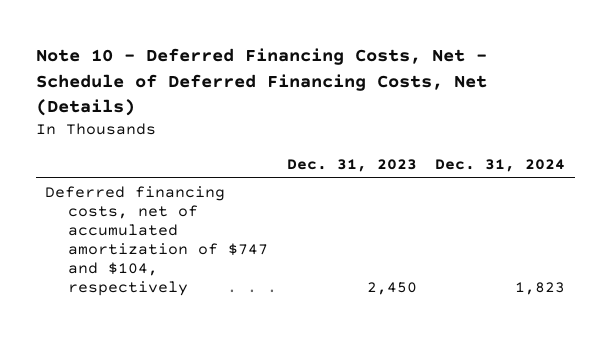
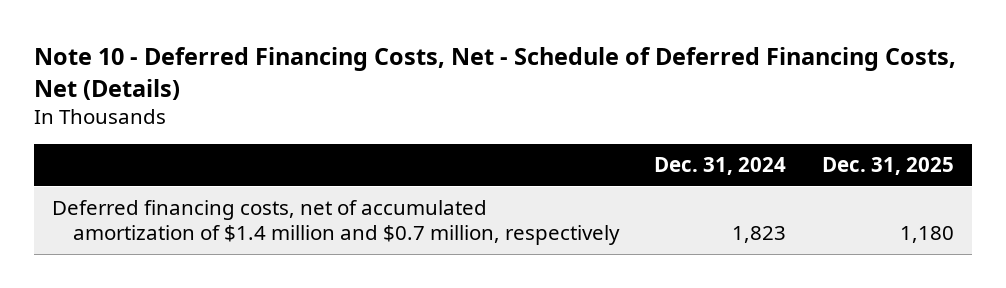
[286,158,417,172] Dec. 31, 2023 -> none
none -> [822,157,955,176] Dec. 31, 2025
[45,186,268,297] Deferred financing costs, net of accumulated amortization of $747 and $104, respectively -> [51,200,620,246] Deferred financing costs, net of accumulated amortization of $1.4 million and $0.7 million, respectively

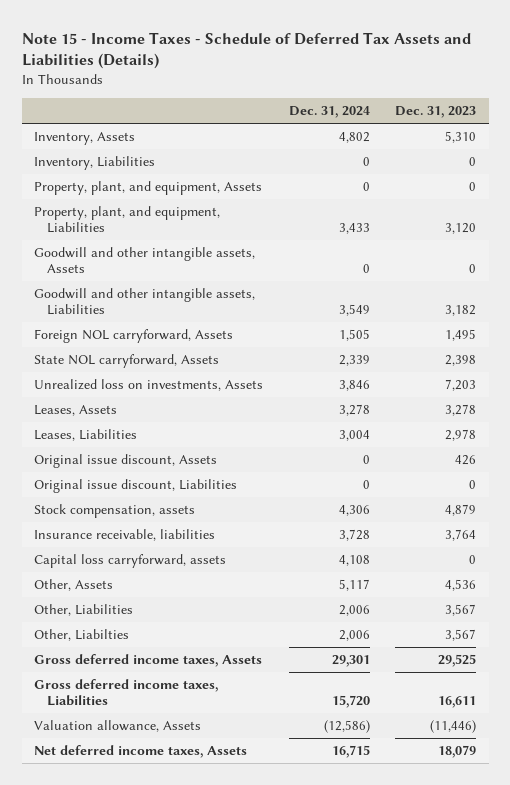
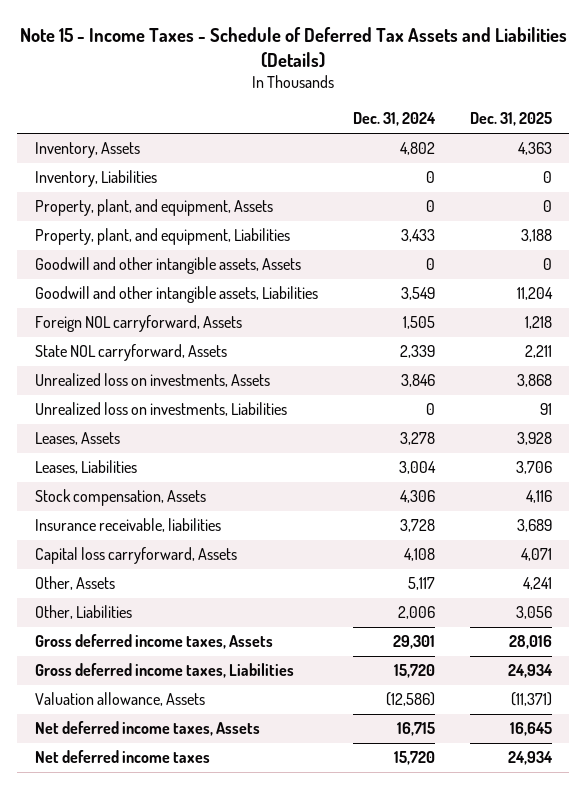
[394,106,476,119] Dec. 31, 2023 -> none
none -> [469,112,552,127] Dec. 31, 2025
none -> [34,402,287,417] Unrealized loss on investments, Liabilities
[34,454,218,469] Original issue discount, Assets -> none
[34,479,238,494] Original issue discount, Liabilities -> none
[34,504,196,519] Stock compensation, assets -> [34,489,206,507] Stock compensation, Assets
[34,554,227,569] Capital loss carryforward, assets -> [34,547,237,565] Capital loss carryforward, Assets
[34,629,130,642] Other, Liabilties -> none
none -> [34,750,210,764] Net deferred income taxes

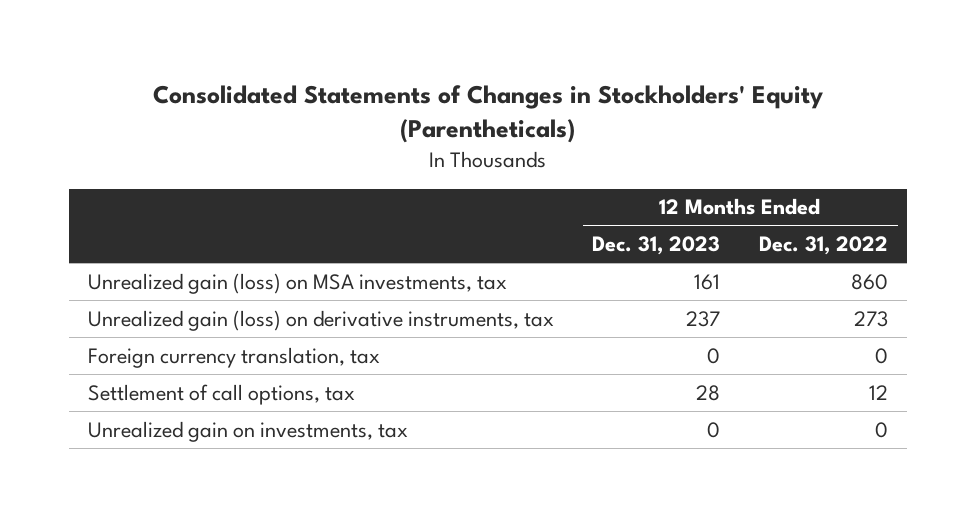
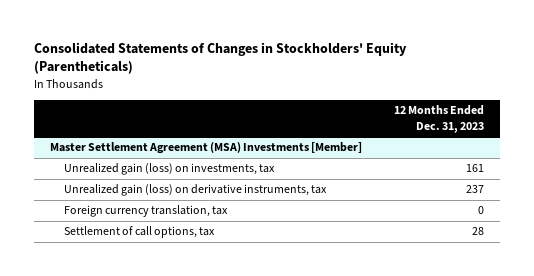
[759,236,889,256] Dec. 31, 2022 -> none
none -> [49,142,362,155] Master Settlement Agreement (MSA) Investments [Member]
[87,272,507,294] Unrealized gain (loss) on MSA investments, tax -> [64,163,276,176] Unrealized gain (loss) on investments, tax
[87,420,408,442] Unrealized gain on investments, tax -> none

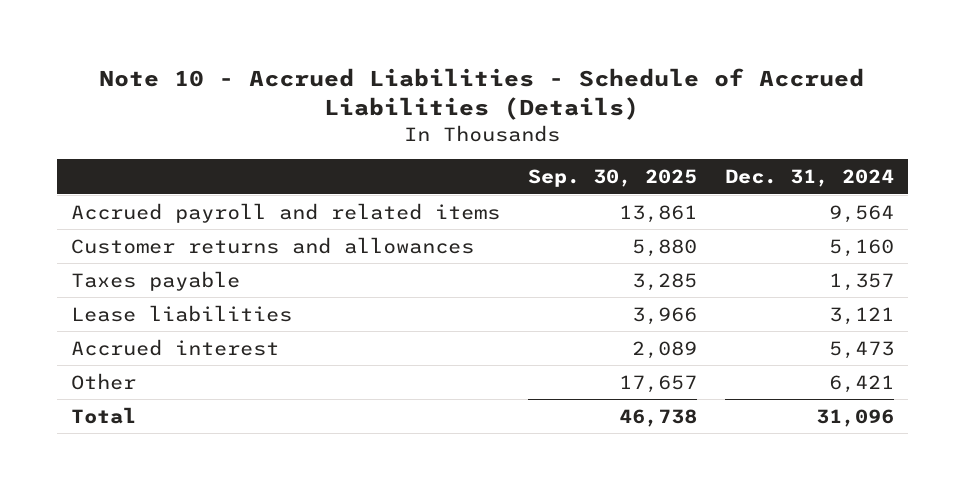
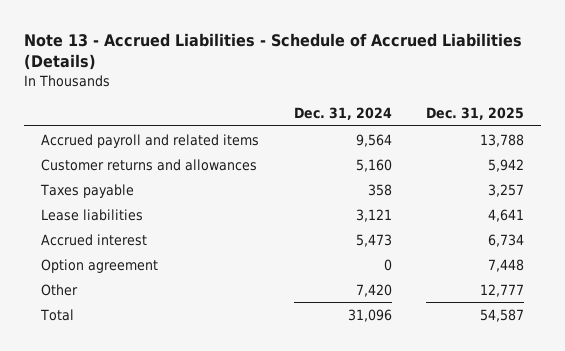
[99,68,865,121] Note 10 - Accrued Liabilities - Schedule of Accrued Liabilities (Details) -> [23,32,522,71] Note 13 - Accrued Liabilities - Schedule of Accrued Liabilities (Details)
[527,169,697,188] Sep. 30, 2025 -> none
none -> [426,107,525,121] Dec. 31, 2025
[828,272,894,291] 1,357 -> [367,183,392,196] 358
none -> [41,258,159,273] Option agreement
[828,374,894,393] 6,421 -> [355,283,392,297] 7,420

